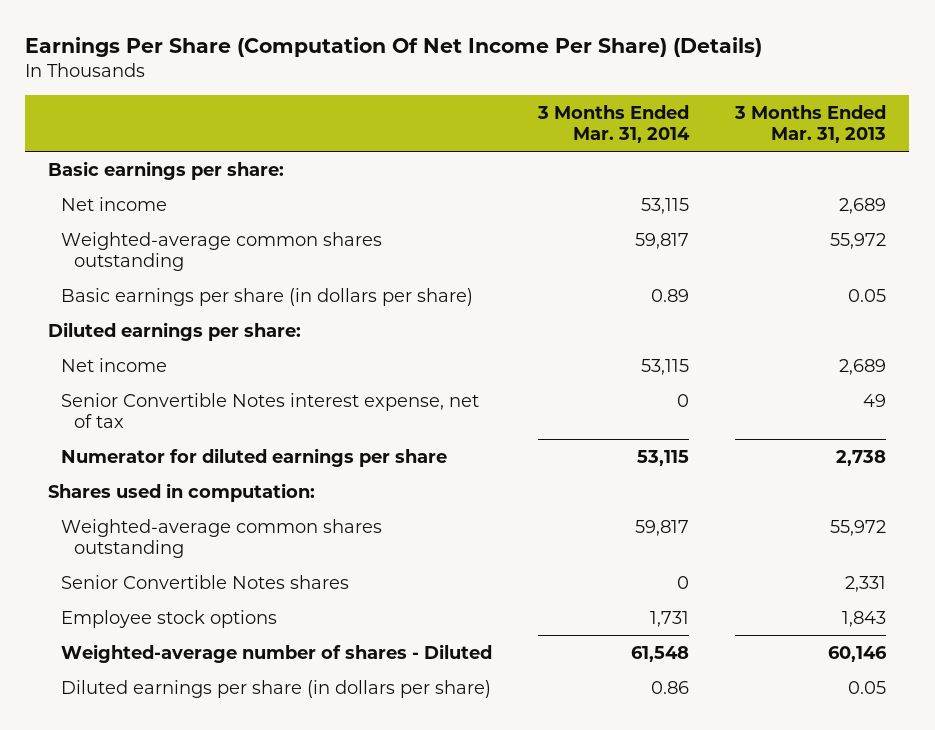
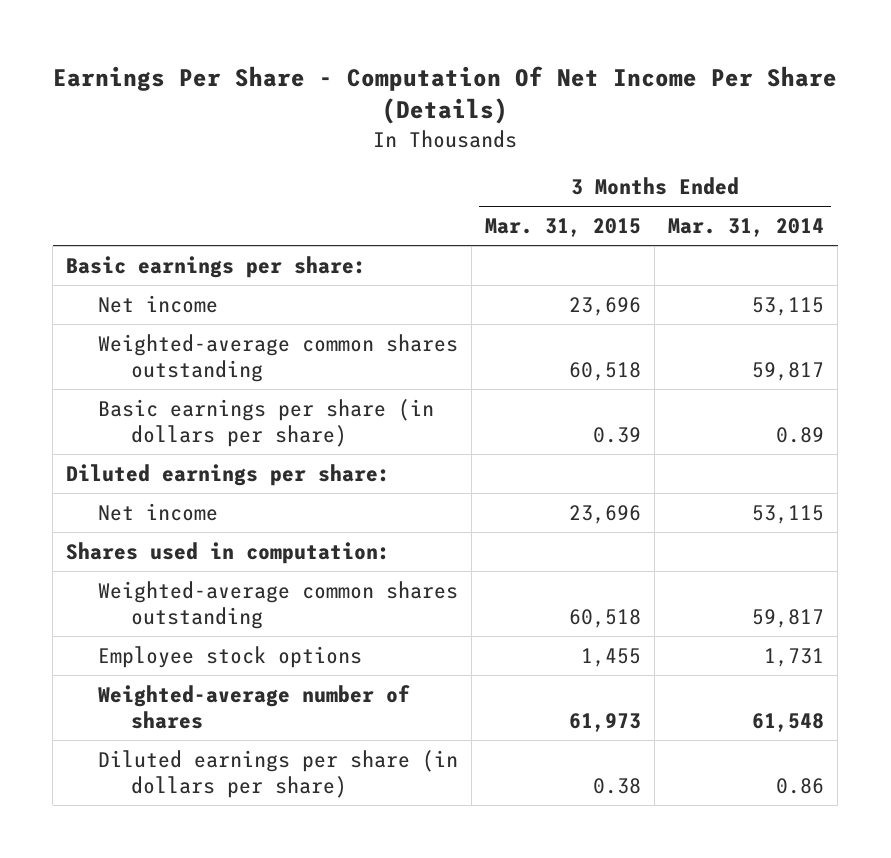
[25,37,763,58] Earnings Per Share (Computation Of Net Income Per Share) (Details) -> [53,65,838,125] Earnings Per Share - Computation Of Net Income Per Share (Details)
[734,104,887,144] 3 Months Ended Mar. 31, 2013 -> none
none -> [485,218,642,238] Mar. 31, 2015
[61,392,480,429] Senior Convertible Notes interest expense, net of tax -> none
[61,447,448,467] Numerator for diluted earnings per share -> none
[61,574,350,589] Senior Convertible Notes shares -> none
[61,643,493,663] Weighted-average number of shares - Diluted -> [98,684,411,730] Weighted-average number of shares

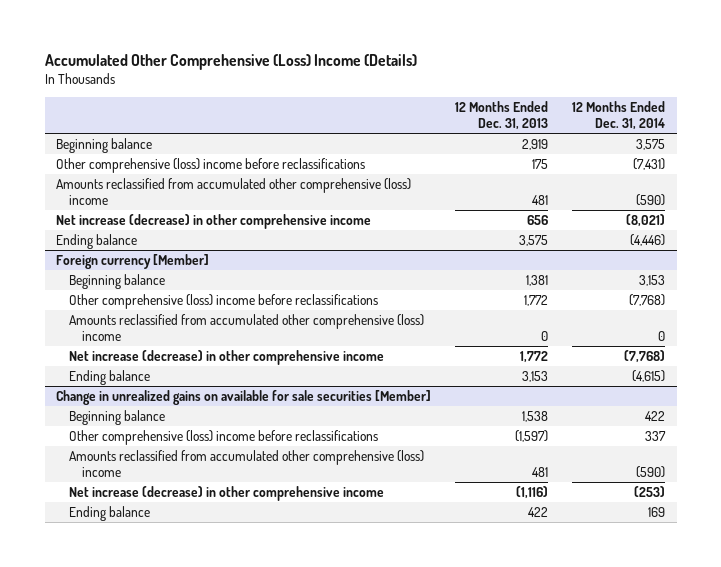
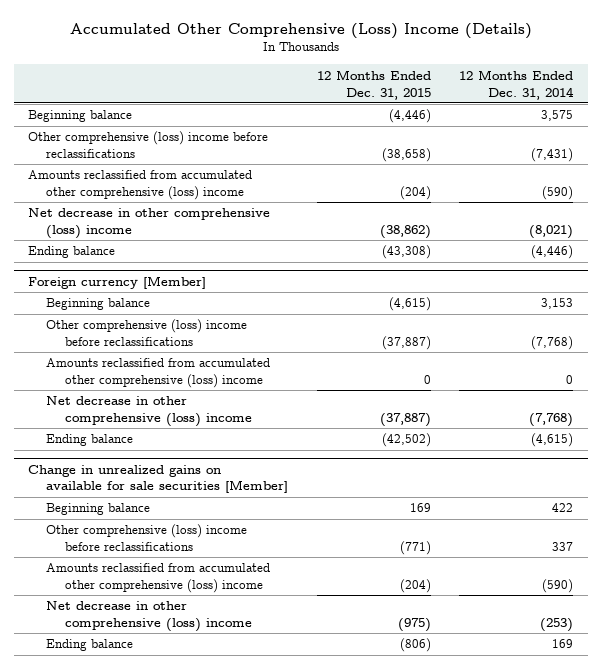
[455,101,549,131] 12 Months Ended Dec. 31, 2013 -> none
none -> [316,69,431,100] 12 Months Ended Dec. 31, 2015
[56,213,372,229] Net increase (decrease) in other comprehensive income -> [27,208,270,240] Net decrease in other comprehensive (loss) income
[69,349,385,365] Net increase (decrease) in other comprehensive income -> [46,396,252,428] Net decrease in other comprehensive (loss) income
[69,485,385,501] Net increase (decrease) in other comprehensive income -> [46,601,252,633] Net decrease in other comprehensive (loss) income

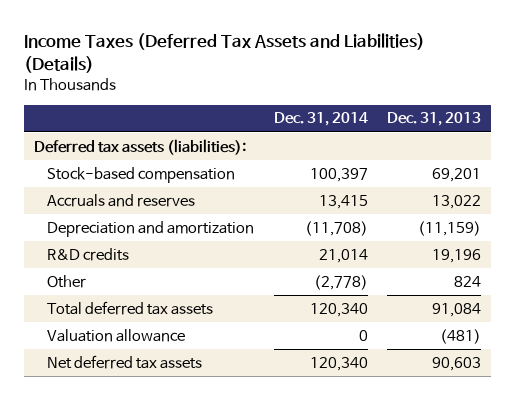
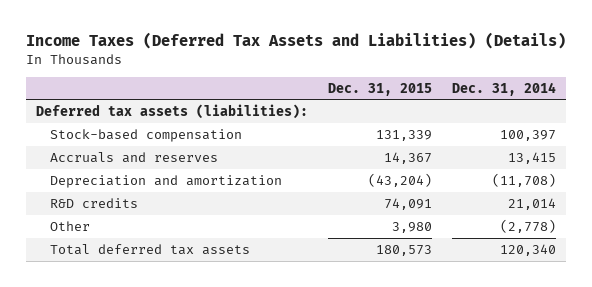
[387,112,482,127] Dec. 31, 2013 -> none
none -> [328,82,433,96] Dec. 31, 2015
[46,328,185,342] Valuation allowance -> none
[46,354,202,369] Net deferred tax assets -> none

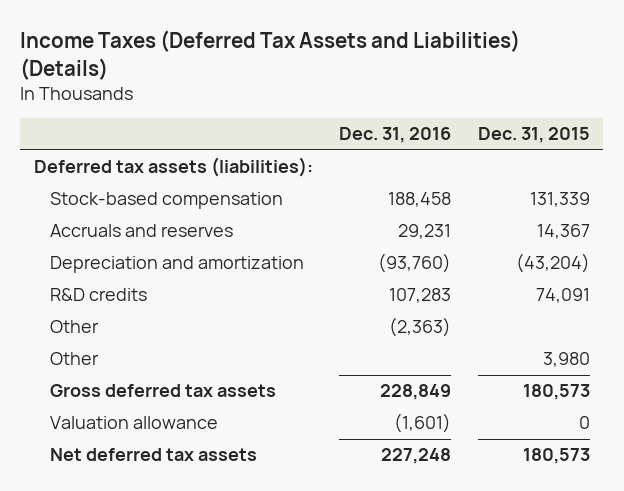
[452,81,557,96] Dec. 31, 2014 -> none
none -> [339,127,452,144] Dec. 31, 2016
none -> [49,320,99,334] Other
[49,243,250,255] Total deferred tax assets -> [49,384,276,398] Gross deferred tax assets
none -> [49,416,218,430] Valuation allowance
none -> [49,448,257,462] Net deferred tax assets

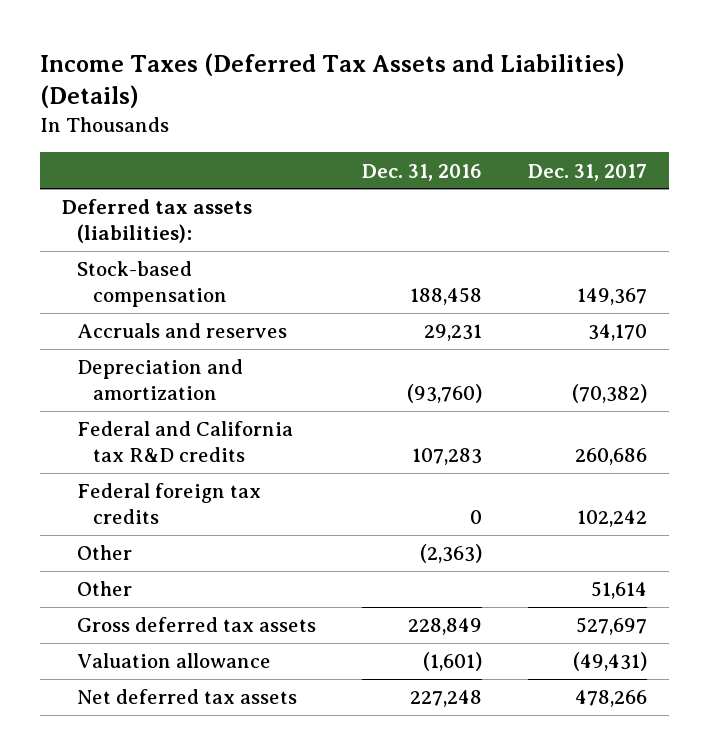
[478,127,591,144] Dec. 31, 2015 -> none
none -> [527,163,647,181] Dec. 31, 2017
[49,288,147,302] R&D credits -> [77,421,294,462] Federal and California tax R&D credits
none -> [77,483,262,524] Federal foreign tax credits

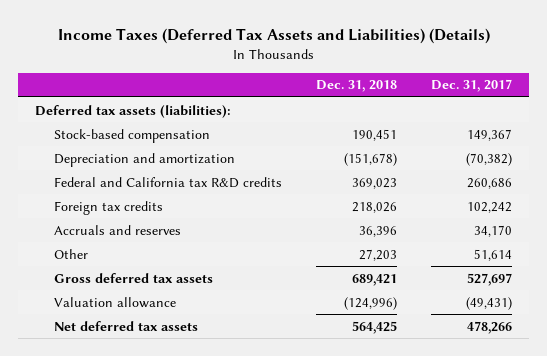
[362,163,483,181] Dec. 31, 2016 -> none
none -> [316,80,398,93] Dec. 31, 2018
[77,545,133,561] Other -> none
[77,483,262,524] Federal foreign tax credits -> [54,200,164,215] Foreign tax credits
[77,323,288,339] Accruals and reserves -> [54,224,182,235] Accruals and reserves

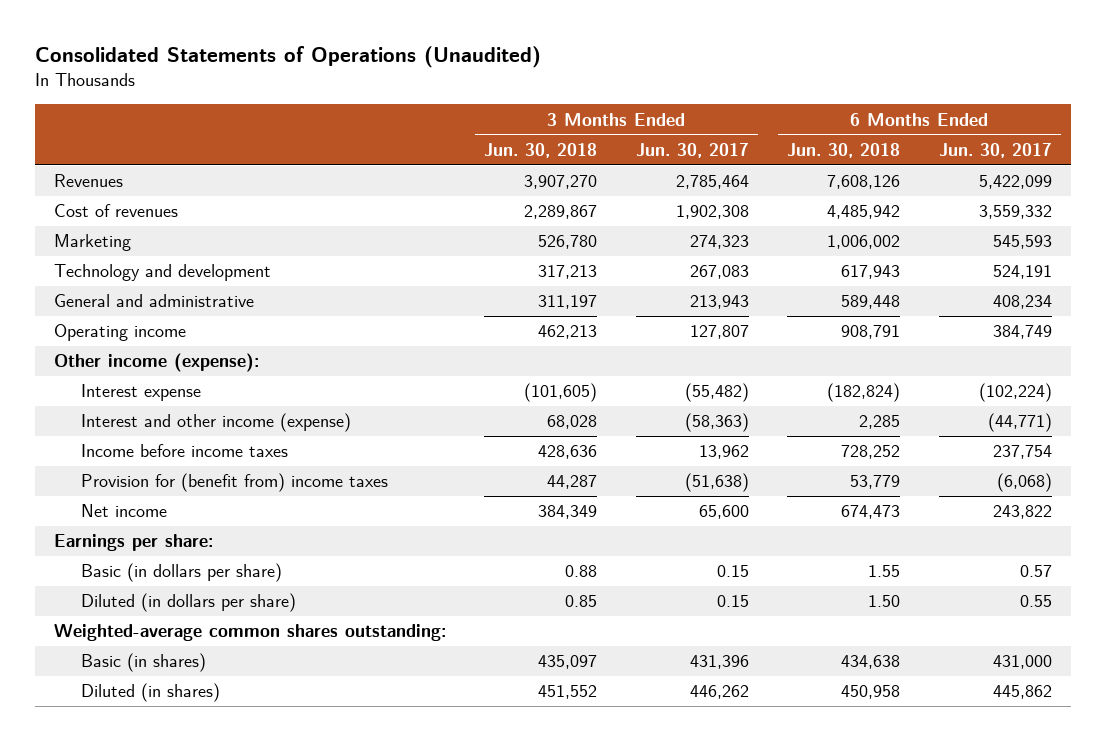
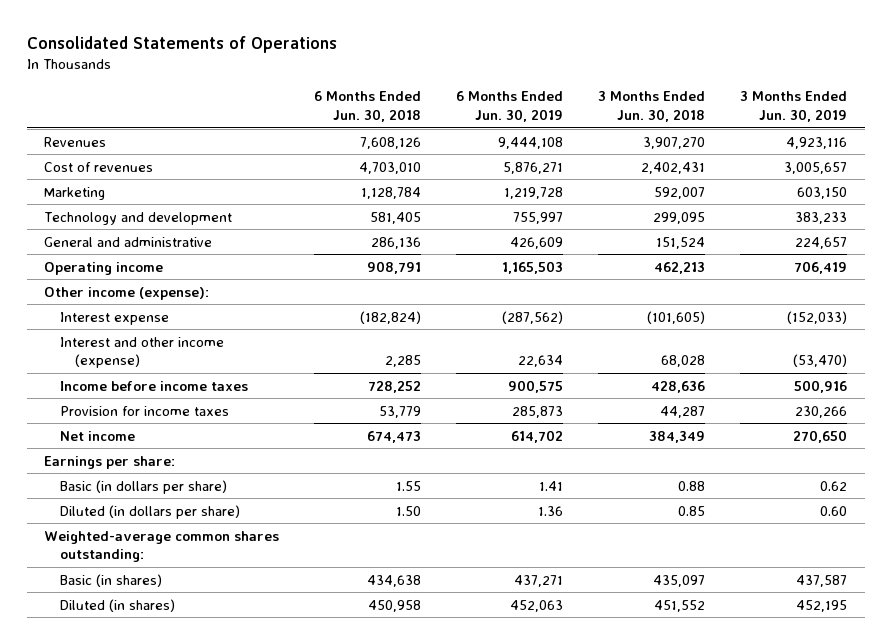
[34,46,541,69] Consolidated Statements of Operations (Unaudited) -> [26,36,337,54] Consolidated Statements of Operations
[635,142,749,158] Jun. 30, 2017 -> none
[938,142,1052,158] Jun. 30, 2017 -> none
none -> [456,91,564,122] 6 Months Ended Jun. 30, 2019
none -> [740,91,848,122] 3 Months Ended Jun. 30, 2019
[524,205,598,220] 2,289,867 -> [641,161,706,174] 2,402,431
[827,205,901,220] 4,485,942 -> [359,161,422,174] 4,703,010
[538,235,598,250] 526,780 -> [654,186,706,199] 592,007
[827,235,901,250] 1,006,002 -> [361,186,422,199] 1,128,784
[538,265,598,280] 317,213 -> [653,211,706,224] 299,095
[841,265,901,280] 617,943 -> [370,211,422,224] 581,405
[538,295,598,310] 311,197 -> [656,236,706,249] 151,524
[841,295,901,310] 589,448 -> [371,236,422,249] 286,136
[80,473,388,493] Provision for (benefit from) income taxes -> [59,405,229,416] Provision for income taxes

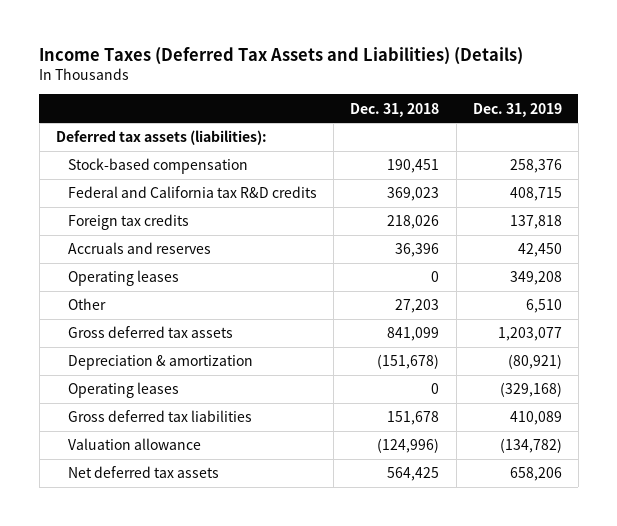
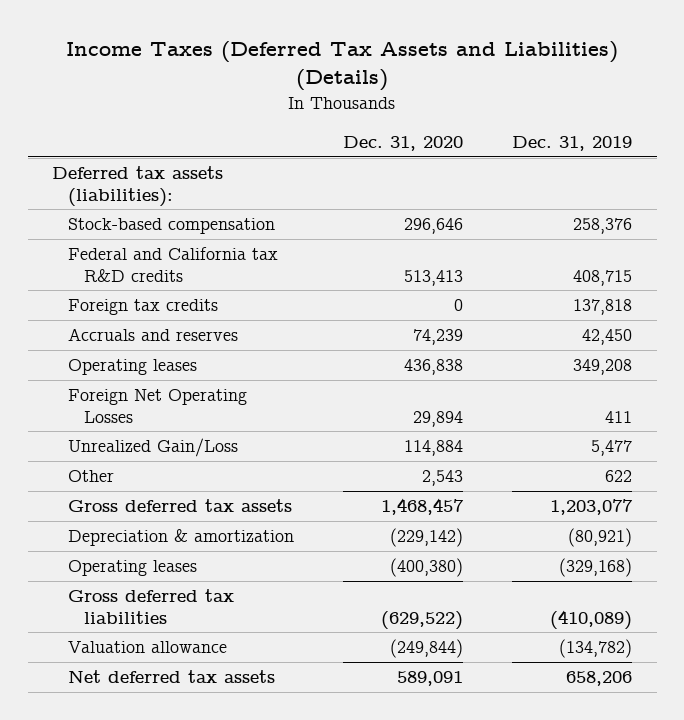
[350,102,440,117] Dec. 31, 2018 -> none
none -> [343,136,464,152] Dec. 31, 2020
none -> [68,389,248,423] Foreign Net Operating Losses
none -> [68,438,239,458] Unrealized Gain/Loss
[525,299,562,314] 6,510 -> [605,470,633,483] 622
[509,411,562,426] 410,089 -> [550,609,633,630] (410,089)

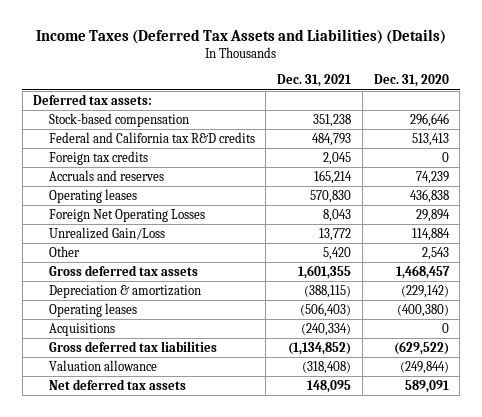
[512,136,633,152] Dec. 31, 2019 -> none
none -> [277,74,352,88] Dec. 31, 2021
[52,166,224,207] Deferred tax assets (liabilities): -> [33,93,153,105] Deferred tax assets:
none -> [48,322,115,336] Acquisitions

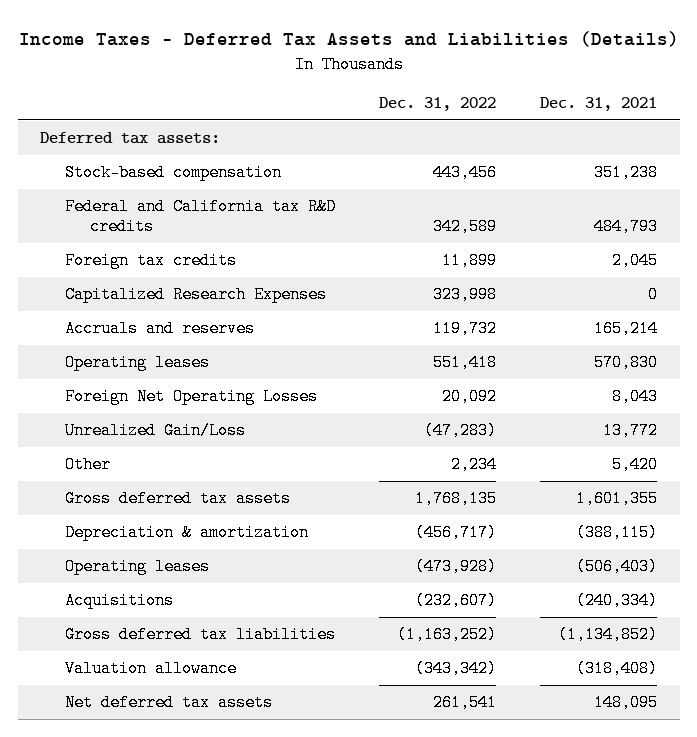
[36,29,447,45] Income Taxes (Deferred Tax Assets and Liabilities) (Details) -> [18,30,679,47] Income Taxes - Deferred Tax Assets and Liabilities (Details)
[373,74,449,88] Dec. 31, 2020 -> none
none -> [379,97,497,112] Dec. 31, 2022
none -> [64,286,327,304] Capitalized Research Expenses

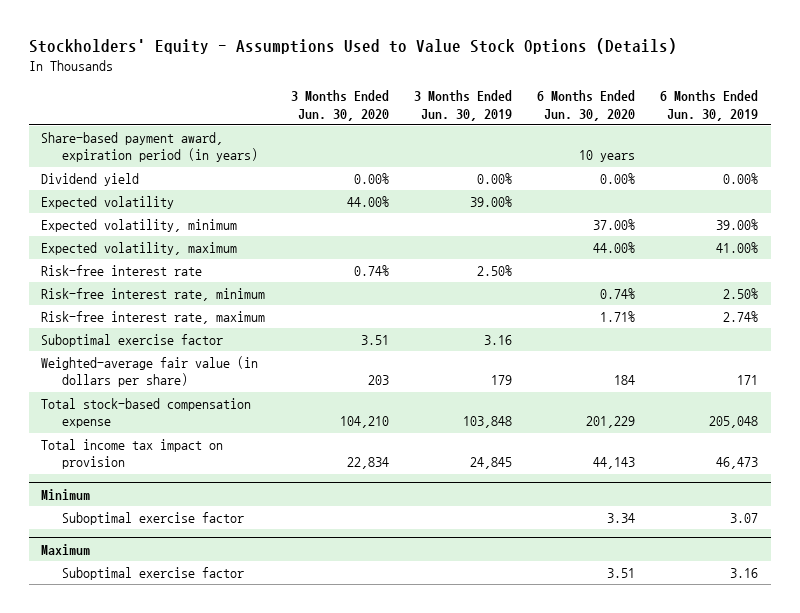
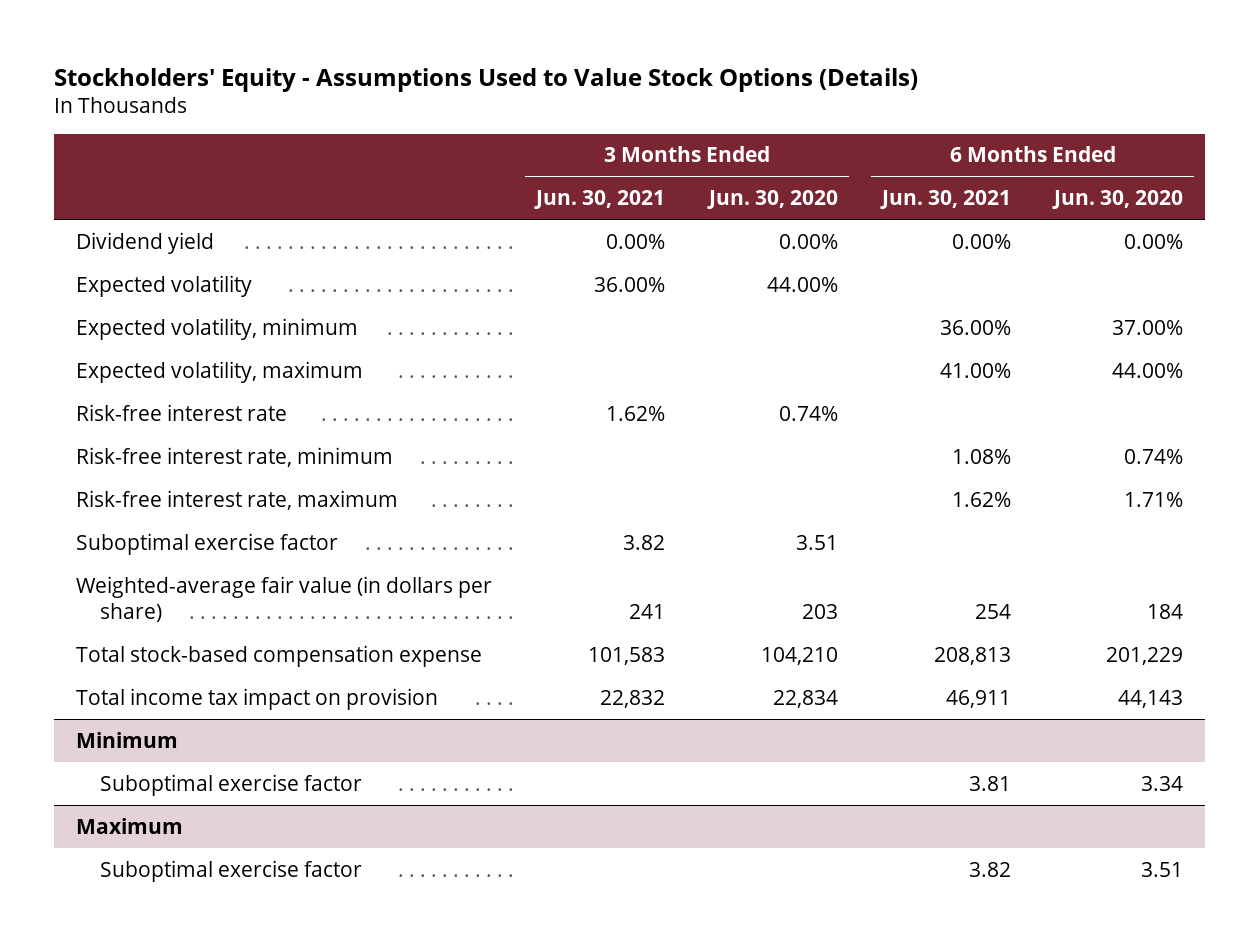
[413,90,512,121] 3 Months Ended Jun. 30, 2019 -> none
[660,90,759,121] 6 Months Ended Jun. 30, 2019 -> none
none -> [533,190,665,210] Jun. 30, 2021
none -> [879,190,1011,210] Jun. 30, 2021
[41,132,259,163] Share-based payment award, expiration period (in years) -> none

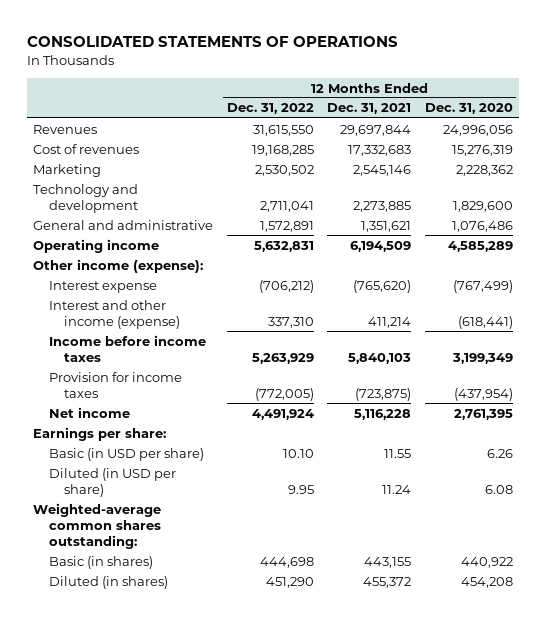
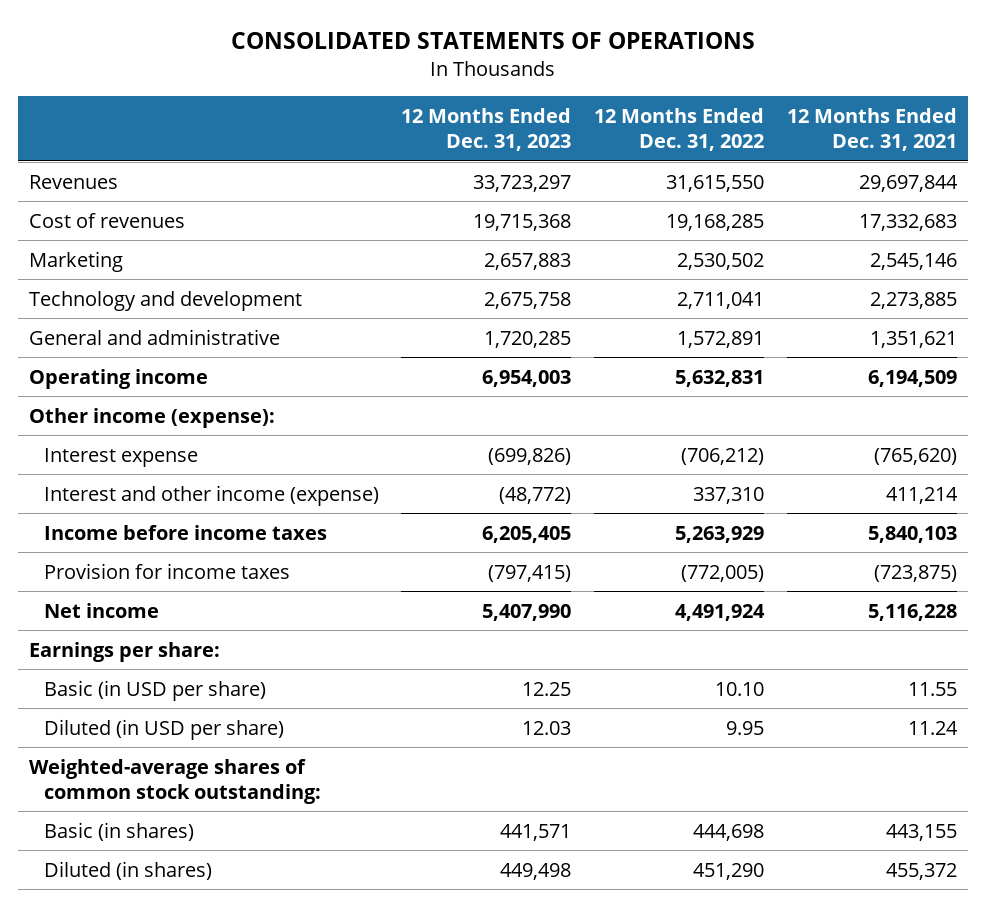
[424,103,513,115] Dec. 31, 2020 -> none
none -> [401,107,572,152] 12 Months Ended Dec. 31, 2023
[33,502,162,550] Weighted-average common shares outstanding: -> [29,758,321,805] Weighted-average shares of common stock outstanding:

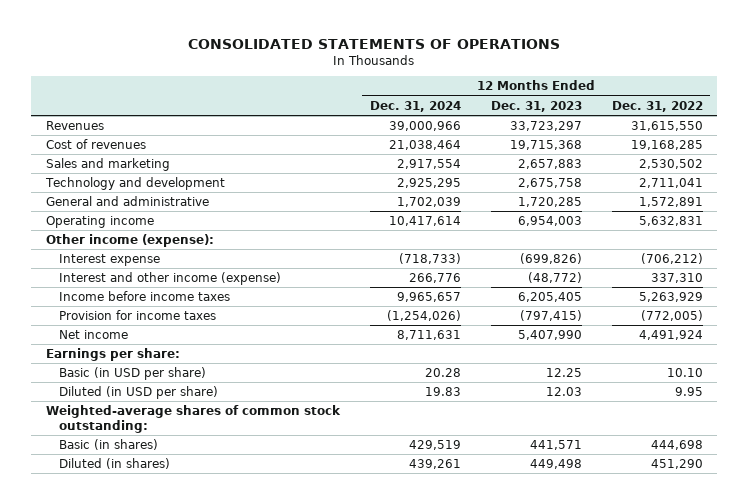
[786,107,957,152] 12 Months Ended Dec. 31, 2021 -> none
none -> [369,100,461,112] Dec. 31, 2024
[29,250,124,272] Marketing -> [46,157,171,171] Sales and marketing

